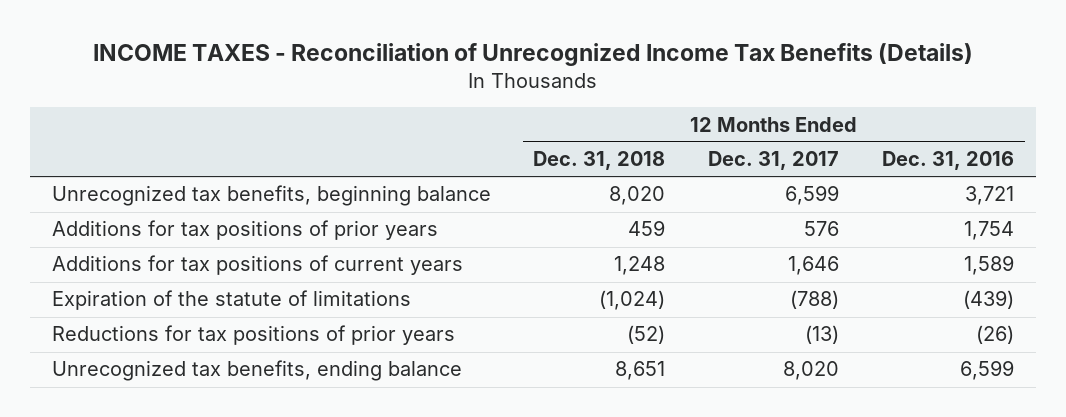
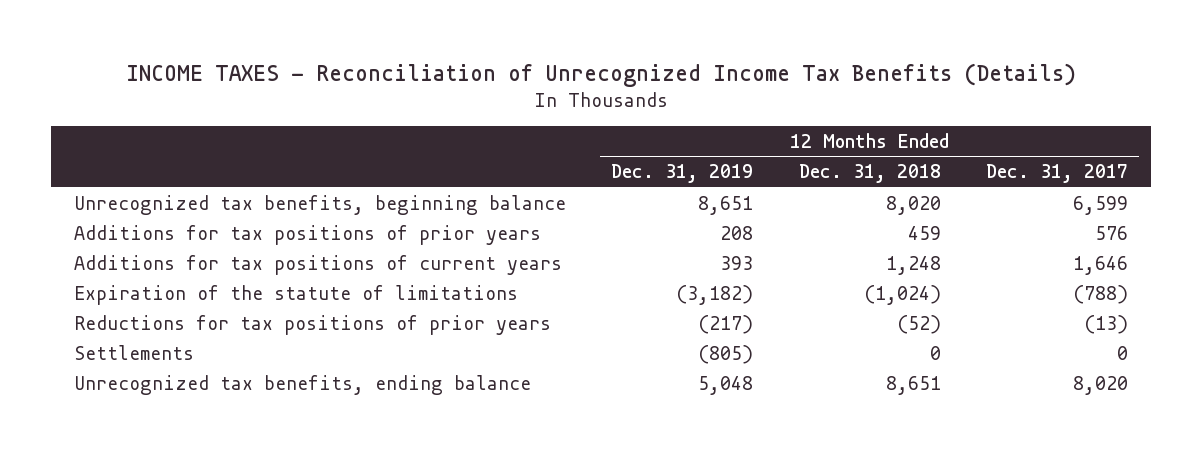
[882,151,1015,171] Dec. 31, 2016 -> none
none -> [611,164,754,184] Dec. 31, 2019
none -> [73,344,194,360] Settlements

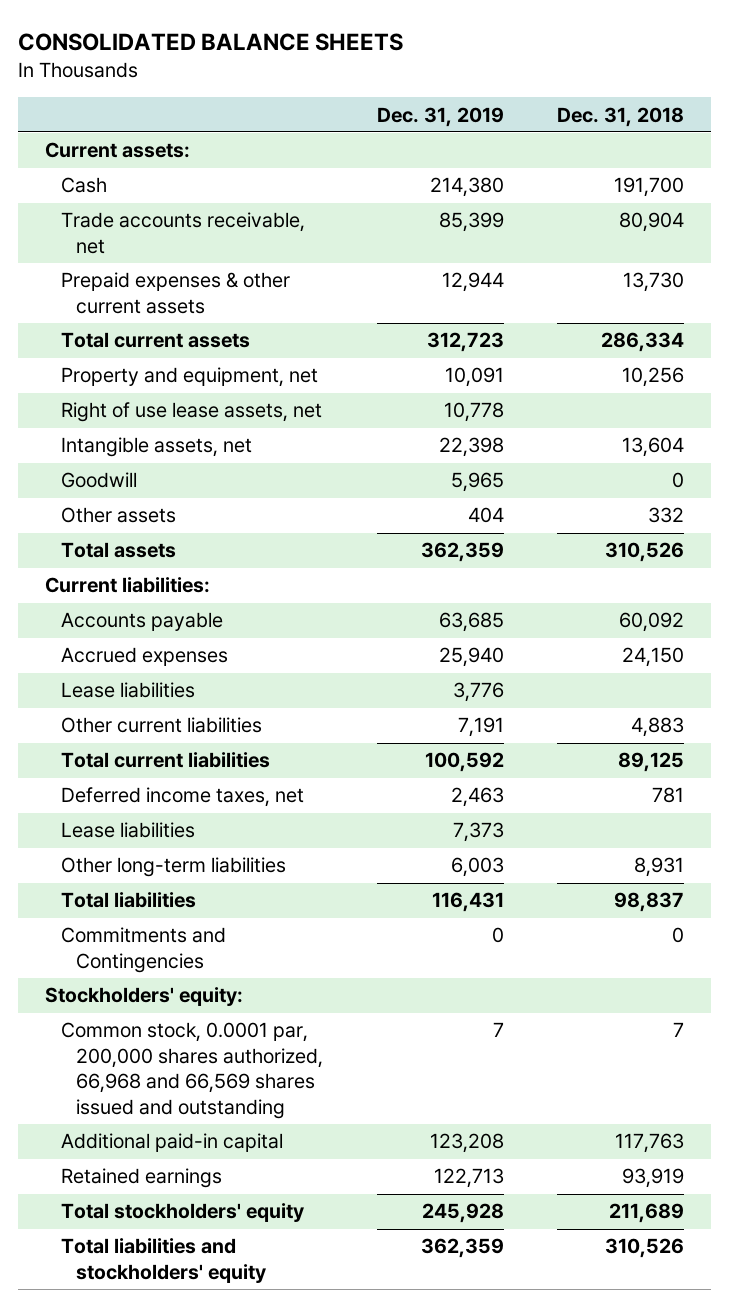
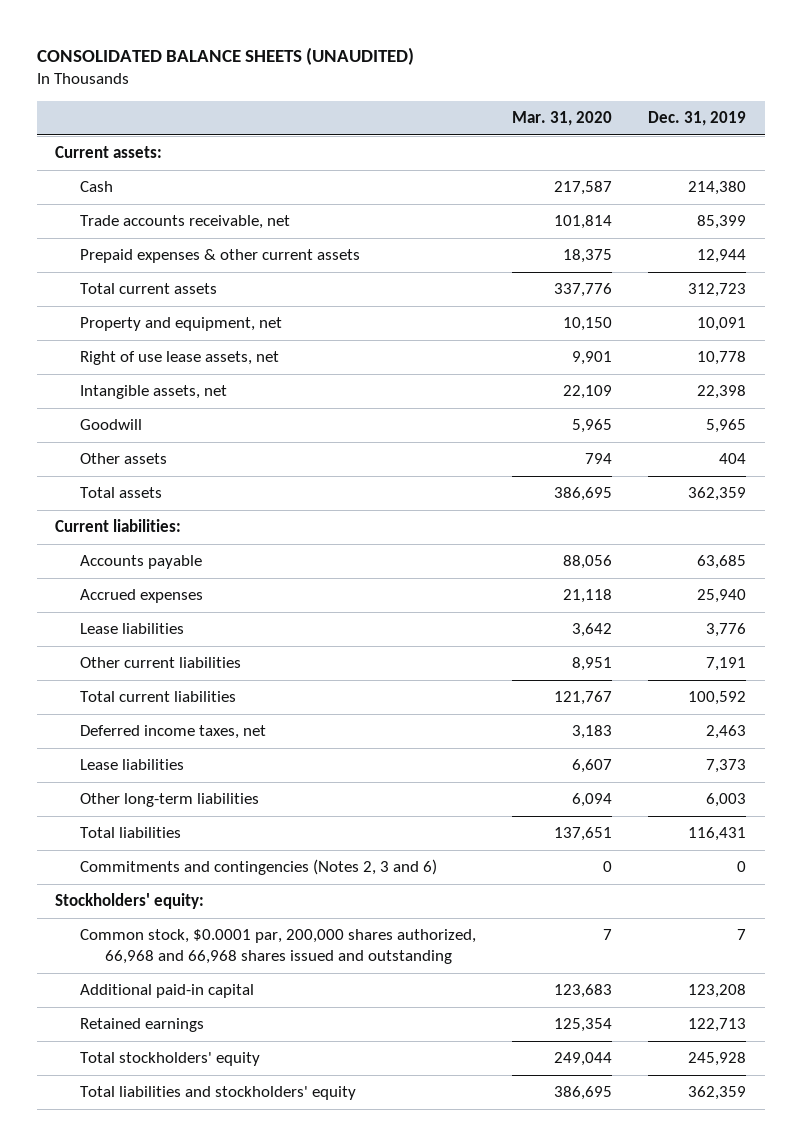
[18,32,404,51] CONSOLIDATED BALANCE SHEETS -> [36,47,414,66] CONSOLIDATED BALANCE SHEETS (UNAUDITED)
[557,106,685,127] Dec. 31, 2018 -> none
none -> [512,111,613,127] Mar. 31, 2020
[60,927,226,973] Commitments and Contingencies -> [79,859,437,876] Commitments and contingencies (Notes 2, 3 and 6)
[60,1022,323,1119] Common stock, 0.0001 par, 200,000 shares authorized, 66,968 and 66,569 shares issued and outstanding -> [79,929,476,965] Common stock, $0.0001 par, 200,000 shares authorized, 66,968 and 66,968 shares issued and outstanding

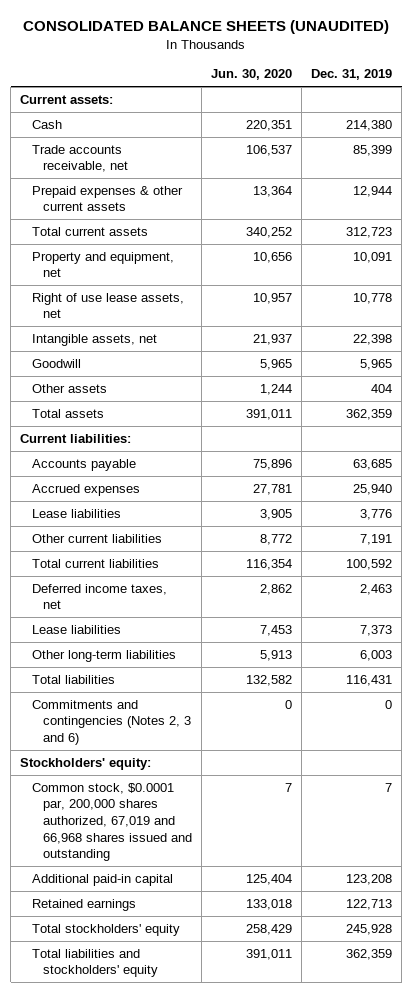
[512,111,613,127] Mar. 31, 2020 -> none
none -> [211,69,293,81] Jun. 30, 2020
[79,929,476,965] Common stock, $0.0001 par, 200,000 shares authorized, 66,968 and 66,968 shares issued and outstanding -> [31,782,193,862] Common stock, $0.0001 par, 200,000 shares authorized, 67,019 and 66,968 shares issued and outstanding

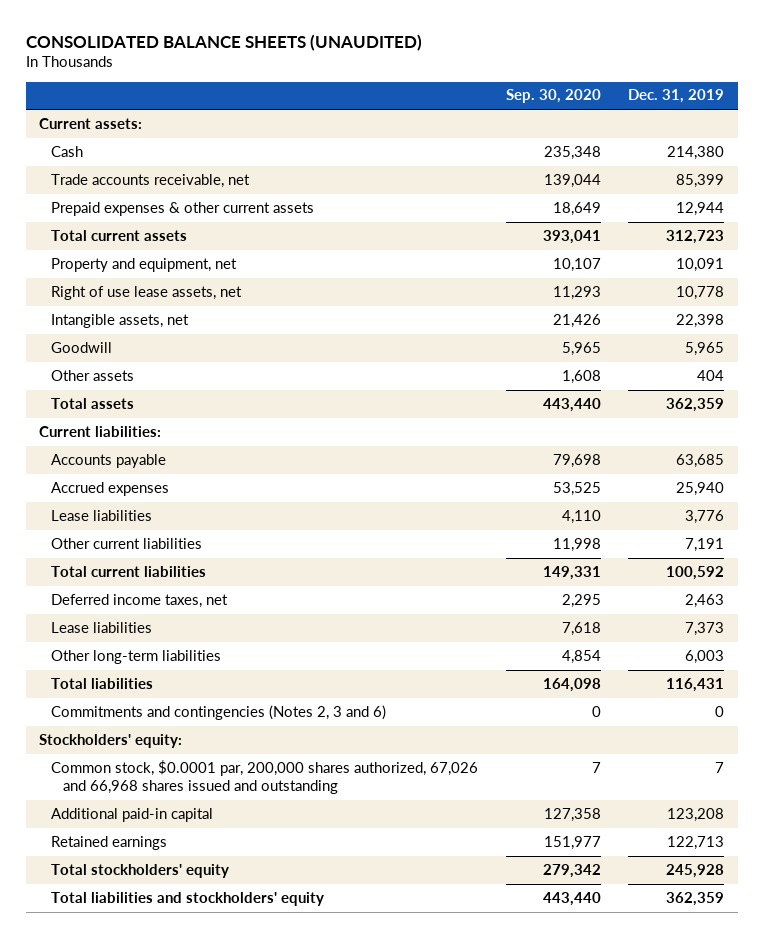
[211,69,293,81] Jun. 30, 2020 -> none
none -> [505,89,601,104] Sep. 30, 2020
[31,782,193,862] Common stock, $0.0001 par, 200,000 shares authorized, 67,019 and 66,968 shares issued and outstanding -> [51,759,479,795] Common stock, $0.0001 par, 200,000 shares authorized, 67,026 and 66,968 shares issued and outstanding

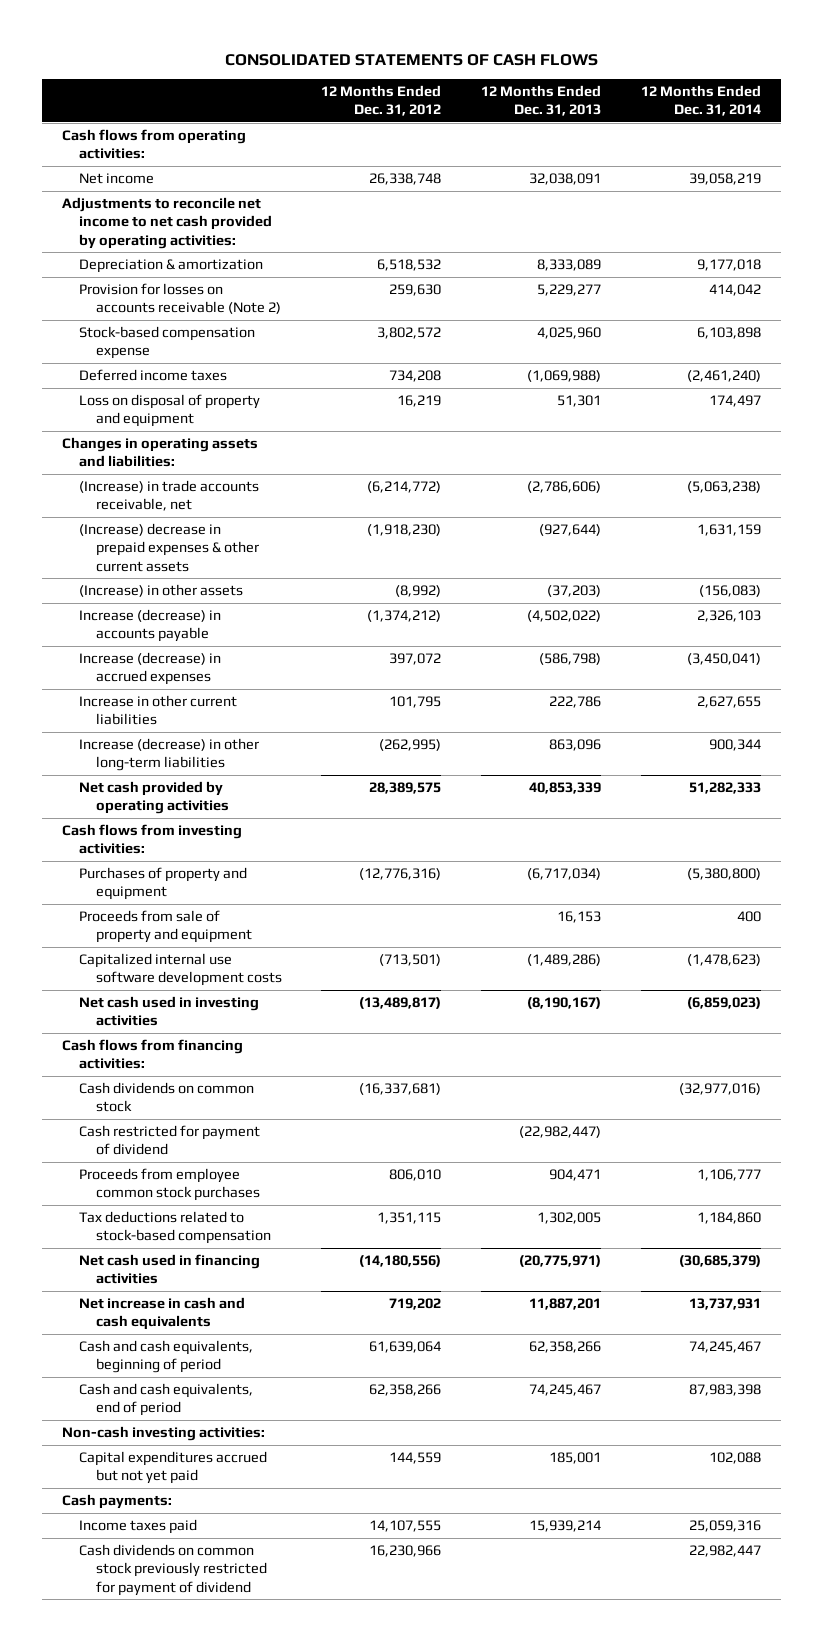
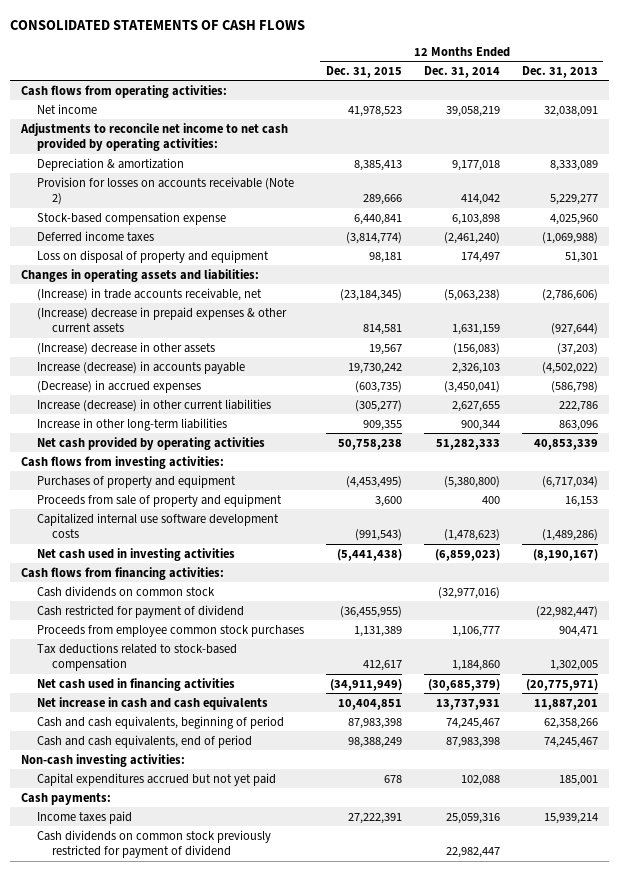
[321,84,442,117] 12 Months Ended Dec. 31, 2012 -> none
none -> [325,65,402,78] Dec. 31, 2015
[78,584,243,598] (Increase) in other assets -> [36,341,215,355] (Increase) decrease in other assets
[78,652,221,686] Increase (decrease) in accrued expenses -> [36,379,201,393] (Decrease) in accrued expenses
[78,695,237,726] Increase in other current liabilities -> [36,398,271,412] Increase (decrease) in other current liabilities
[78,738,259,772] Increase (decrease) in other long-term liabilities -> [36,417,227,431] Increase in other long-term liabilities

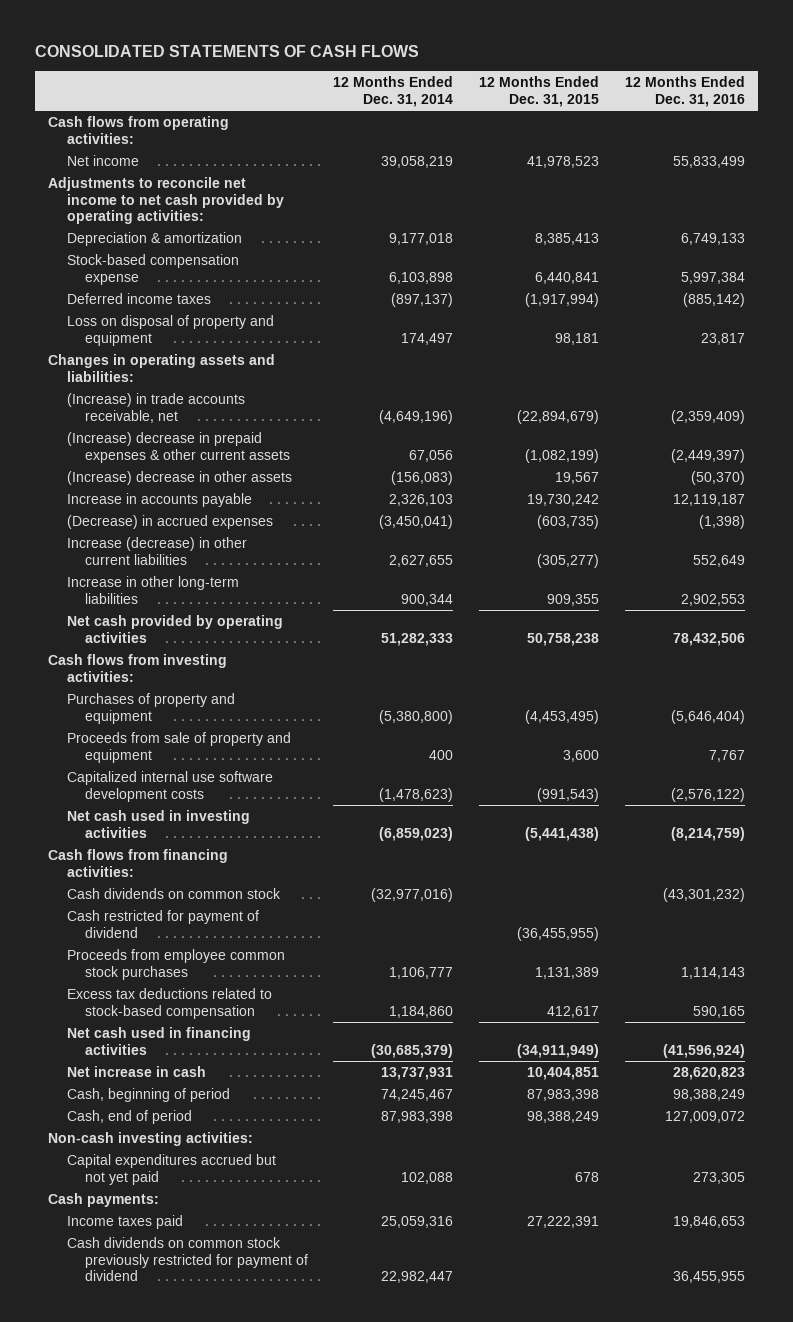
[521,65,598,78] Dec. 31, 2013 -> none
none -> [624,76,745,107] 12 Months Ended Dec. 31, 2016
[36,176,294,206] Provision for losses on accounts receivable (Note 2) -> none
[345,231,402,244] (3,814,774) -> [525,292,600,307] (1,917,994)
[443,231,500,244] (2,461,240) -> [391,292,454,307] (897,137)
[339,288,402,301] (23,184,345) -> [517,409,600,424] (22,894,679)
[443,288,500,301] (5,063,238) -> [379,409,454,424] (4,649,196)
[362,324,402,336] 814,581 -> [525,448,600,463] (1,082,199)
[451,324,500,336] 1,631,159 -> [409,449,454,462] 67,056
[36,360,245,374] Increase (decrease) in accounts payable -> [66,492,252,507] Increase in accounts payable
[36,642,237,672] Tax deductions related to stock-based compensation -> [66,987,272,1019] Excess tax deductions related to stock-based compensation
[36,696,268,710] Net increase in cash and cash equivalents -> [66,1065,206,1077] Net increase in cash
[36,715,284,729] Cash and cash equivalents, beginning of period -> [66,1087,230,1102] Cash, beginning of period
[36,734,252,748] Cash and cash equivalents, end of period -> [66,1109,192,1124] Cash, end of period

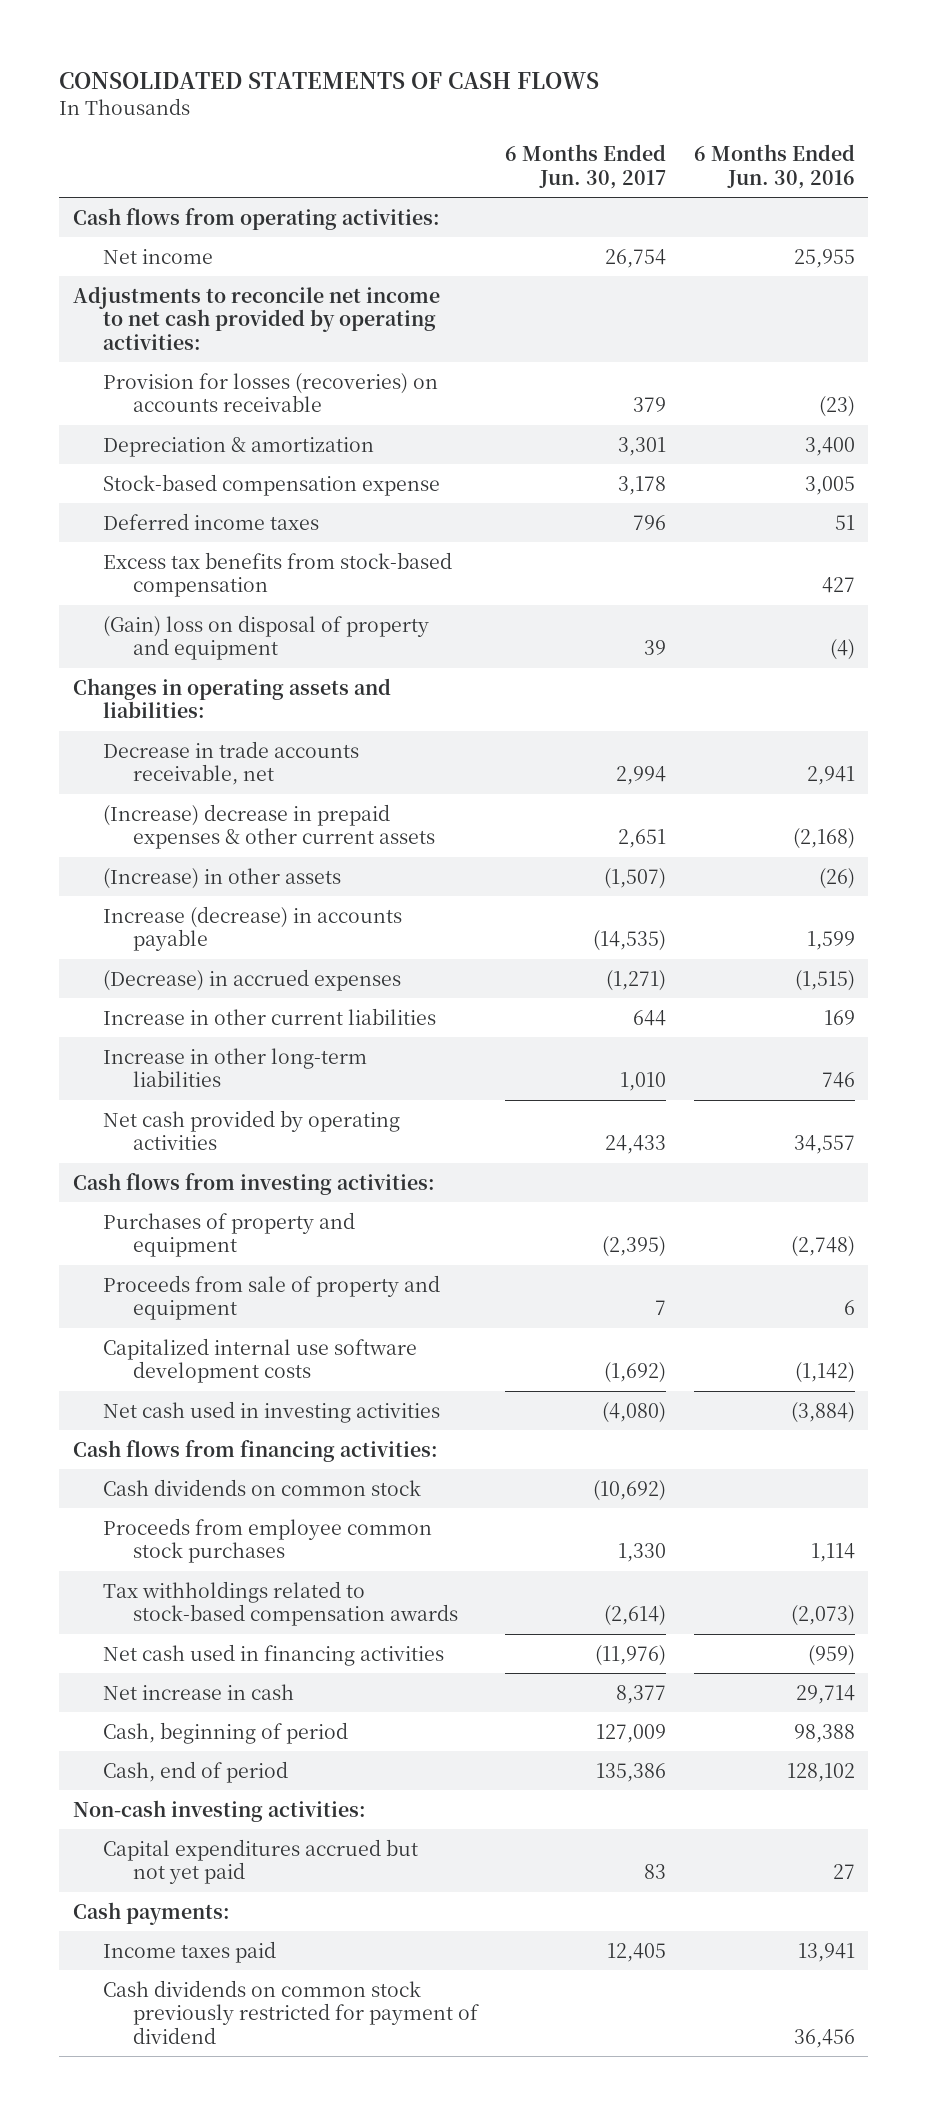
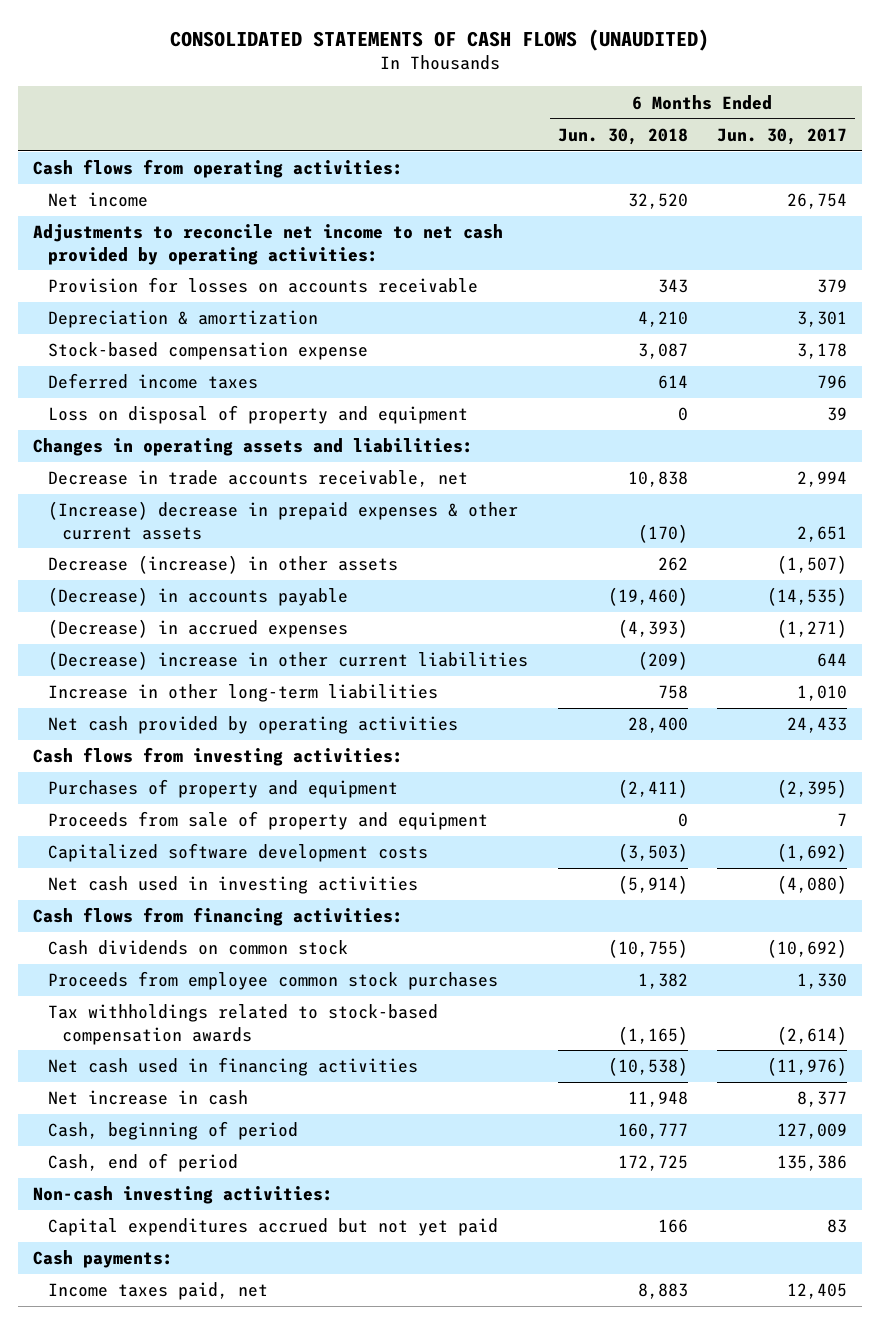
[59,72,600,90] CONSOLIDATED STATEMENTS OF CASH FLOWS -> [170,28,710,51] CONSOLIDATED STATEMENTS OF CASH FLOWS (UNAUDITED)
[693,144,855,189] 6 Months Ended Jun. 30, 2016 -> none
none -> [557,127,688,145] Jun. 30, 2018
[102,372,438,413] Provision for losses (recoveries) on accounts receivable -> [47,277,478,294] Provision for losses on accounts receivable
[102,551,452,598] Excess tax benefits from stock-based compensation -> none
[102,614,429,661] (Gain) loss on disposal of property and equipment -> [47,405,468,425] Loss on disposal of property and equipment
[102,867,341,889] (Increase) in other assets -> [47,555,398,575] Decrease (increase) in other assets
[102,905,402,952] Increase (decrease) in accounts payable -> [47,587,348,607] (Decrease) in accounts payable
[102,1007,436,1025] Increase in other current liabilities -> [47,651,528,671] (Decrease) increase in other current liabilities
[102,1337,417,1384] Capitalized internal use software development costs -> [47,843,428,863] Capitalized software development costs
[102,1979,479,2044] Cash dividends on common stock previously restricted for payment of dividend -> none
[102,1940,276,1963] Income taxes paid -> [47,1282,268,1301] Income taxes paid, net

